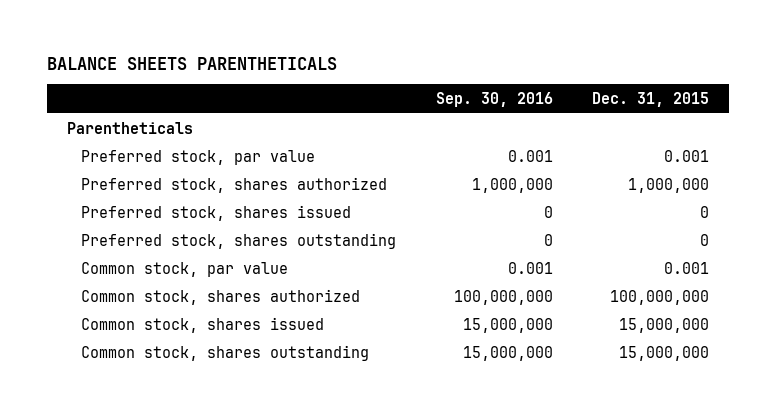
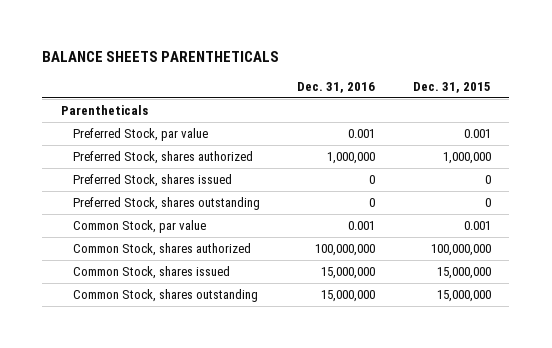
[435,92,553,108] Sep. 30, 2016 -> none
none -> [297,82,376,94] Dec. 31, 2016
[81,149,316,165] Preferred stock, par value -> [73,127,209,141] Preferred Stock, par value
[81,176,388,193] Preferred stock, shares authorized -> [73,150,254,164] Preferred Stock, shares authorized
[81,204,352,221] Preferred stock, shares issued -> [73,173,233,187] Preferred Stock, shares issued
[81,232,397,249] Preferred stock, shares outstanding -> [73,196,261,210] Preferred Stock, shares outstanding
[81,261,289,277] Common stock, par value -> [73,219,207,233] Common Stock, par value
[81,288,361,305] Common stock, shares authorized -> [73,242,252,256] Common Stock, shares authorized
[81,316,325,333] Common stock, shares issued -> [73,265,231,279] Common Stock, shares issued
[81,344,370,361] Common stock, shares outstanding -> [73,288,259,302] Common Stock, shares outstanding

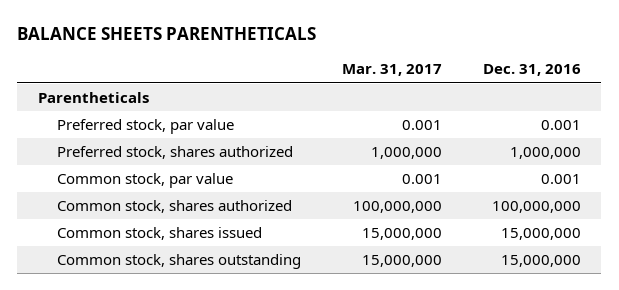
[412,82,491,94] Dec. 31, 2015 -> none
none -> [342,64,443,77] Mar. 31, 2017
[73,173,233,187] Preferred Stock, shares issued -> none
[73,196,261,210] Preferred Stock, shares outstanding -> none
[73,127,209,141] Preferred Stock, par value -> [57,119,235,135] Preferred stock, par value
[73,150,254,164] Preferred Stock, shares authorized -> [57,146,294,160] Preferred stock, shares authorized
[73,219,207,233] Common Stock, par value -> [57,173,234,189] Common stock, par value
[73,242,252,256] Common Stock, shares authorized -> [57,200,293,214] Common stock, shares authorized
[73,265,231,279] Common Stock, shares issued -> [57,227,263,241] Common stock, shares issued
[73,288,259,302] Common Stock, shares outstanding -> [57,254,302,270] Common stock, shares outstanding

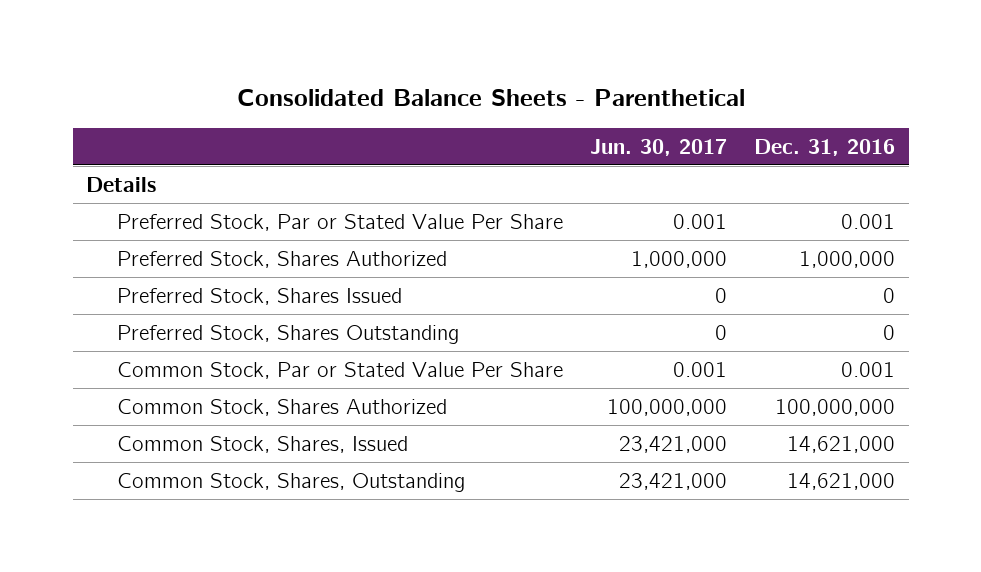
[17,27,317,41] BALANCE SHEETS PARENTHETICALS -> [236,89,745,107] Consolidated Balance Sheets - Parenthetical
[342,64,443,77] Mar. 31, 2017 -> none
none -> [589,138,727,156] Jun. 30, 2017
[37,92,149,104] Parentheticals -> none
none -> [86,177,157,193] Details
[57,119,235,135] Preferred stock, par value -> [116,214,563,232] Preferred Stock, Par or Stated Value Per Share
[57,146,294,160] Preferred stock, shares authorized -> [116,251,447,269] Preferred Stock, Shares Authorized
none -> [116,288,402,306] Preferred Stock, Shares Issued
none -> [116,325,459,345] Preferred Stock, Shares Outstanding
[57,173,234,189] Common stock, par value -> [116,362,563,380] Common Stock, Par or Stated Value Per Share
[57,200,293,214] Common stock, shares authorized -> [116,399,447,417] Common Stock, Shares Authorized
[57,227,263,241] Common stock, shares issued -> [116,436,408,454] Common Stock, Shares, Issued
[500,228,581,241] 15,000,000 -> [786,436,895,454] 14,621,000
[57,254,302,270] Common stock, shares outstanding -> [116,473,465,493] Common Stock, Shares, Outstanding
[500,255,581,268] 15,000,000 -> [786,473,895,491] 14,621,000

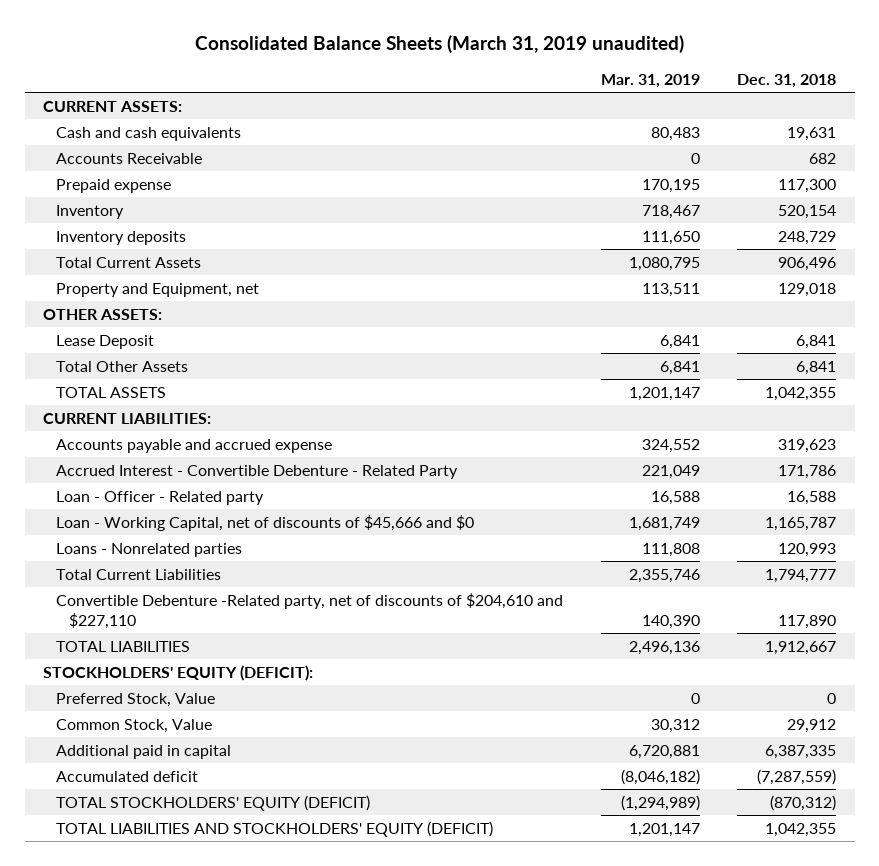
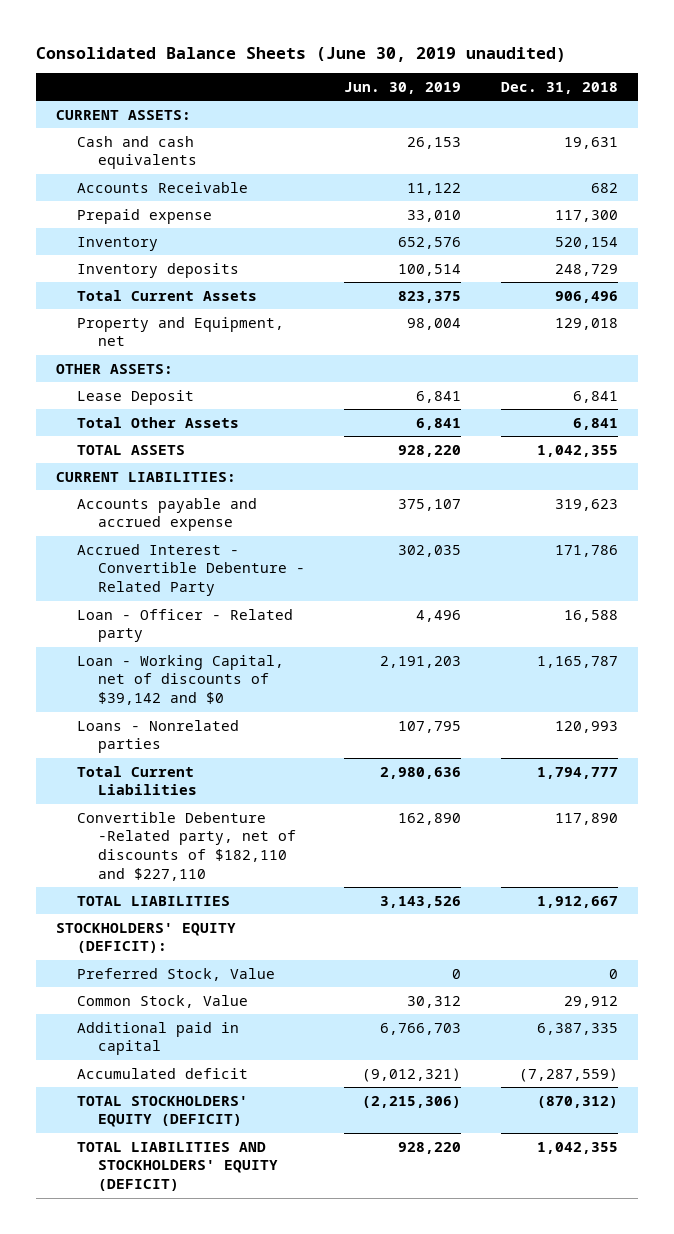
[194,34,684,53] Consolidated Balance Sheets (March 31, 2019 unaudited) -> [36,46,567,62] Consolidated Balance Sheets (June 30, 2019 unaudited)
[600,73,700,88] Mar. 31, 2019 -> none
none -> [344,81,462,94] Jun. 30, 2019
[56,514,475,531] Loan - Working Capital, net of discounts of $45,666 and $0 -> [76,654,284,706] Loan - Working Capital, net of discounts of $39,142 and $0
[56,592,564,629] Convertible Debenture -Related party, net of discounts of $204,610 and $227,110 -> [76,811,296,881] Convertible Debenture -Related party, net of discounts of $182,110 and $227,110

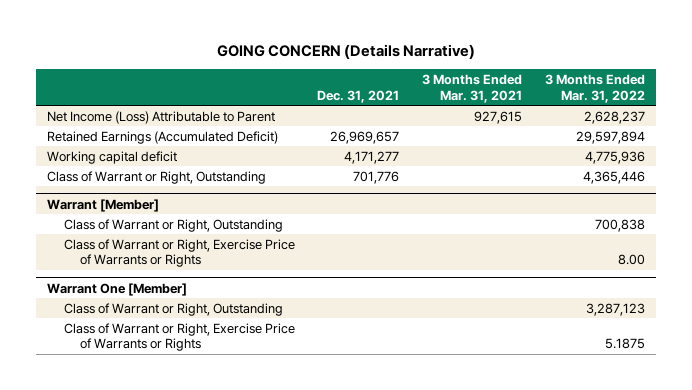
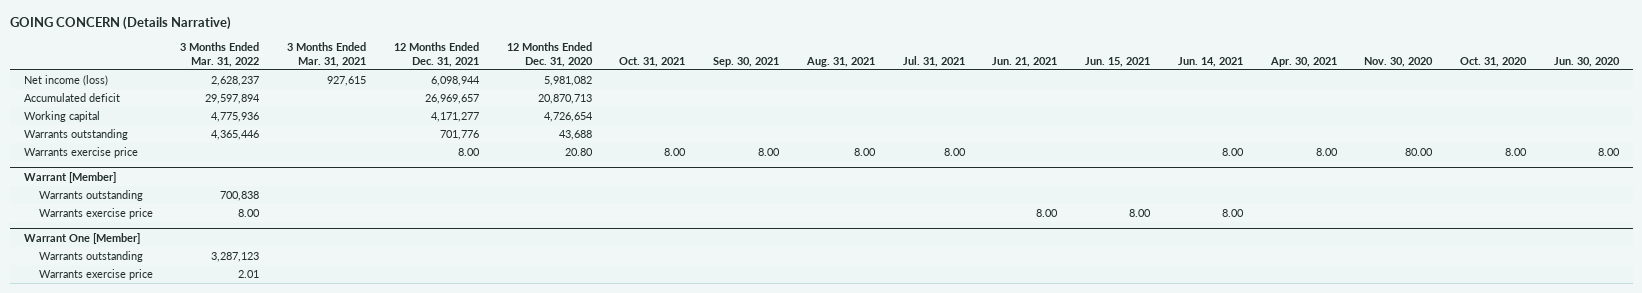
[317,89,400,103] Dec. 31, 2021 -> none
none -> [393,42,479,67] 12 Months Ended Dec. 31, 2021
none -> [506,42,593,67] 12 Months Ended Dec. 31, 2020
none -> [619,56,686,67] Oct. 31, 2021
none -> [713,56,780,67] Sep. 30, 2021
none -> [805,56,875,67] Aug. 31, 2021
none -> [902,55,965,67] Jul. 31, 2021
none -> [992,56,1058,67] Jun. 21, 2021
none -> [1085,56,1151,67] Jun. 15, 2021
none -> [1177,56,1243,67] Jun. 14, 2021
none -> [1269,56,1337,67] Apr. 30, 2021
none -> [1364,56,1434,67] Nov. 30, 2020
none -> [1460,56,1528,67] Oct. 31, 2020
none -> [1553,56,1620,67] Jun. 30, 2020
[47,110,276,124] Net Income (Loss) Attributable to Parent -> [23,75,108,87] Net income (loss)
[47,130,279,144] Retained Earnings (Accumulated Deficit) -> [23,93,120,103] Accumulated deficit
[47,150,178,164] Working capital deficit -> [23,111,100,123] Working capital
[47,170,267,184] Class of Warrant or Right, Outstanding -> [23,129,128,141] Warrants outstanding
none -> [23,147,138,159] Warrants exercise price
[63,218,283,232] Class of Warrant or Right, Outstanding -> [38,190,143,202] Warrants outstanding
[63,238,295,268] Class of Warrant or Right, Exercise Price of Warrants or Rights -> [38,208,153,220] Warrants exercise price
[63,302,283,316] Class of Warrant or Right, Outstanding -> [38,251,143,263] Warrants outstanding
[63,322,295,352] Class of Warrant or Right, Exercise Price of Warrants or Rights -> [38,269,153,281] Warrants exercise price
[604,338,645,350] 5.1875 -> [238,270,260,279] 2.01

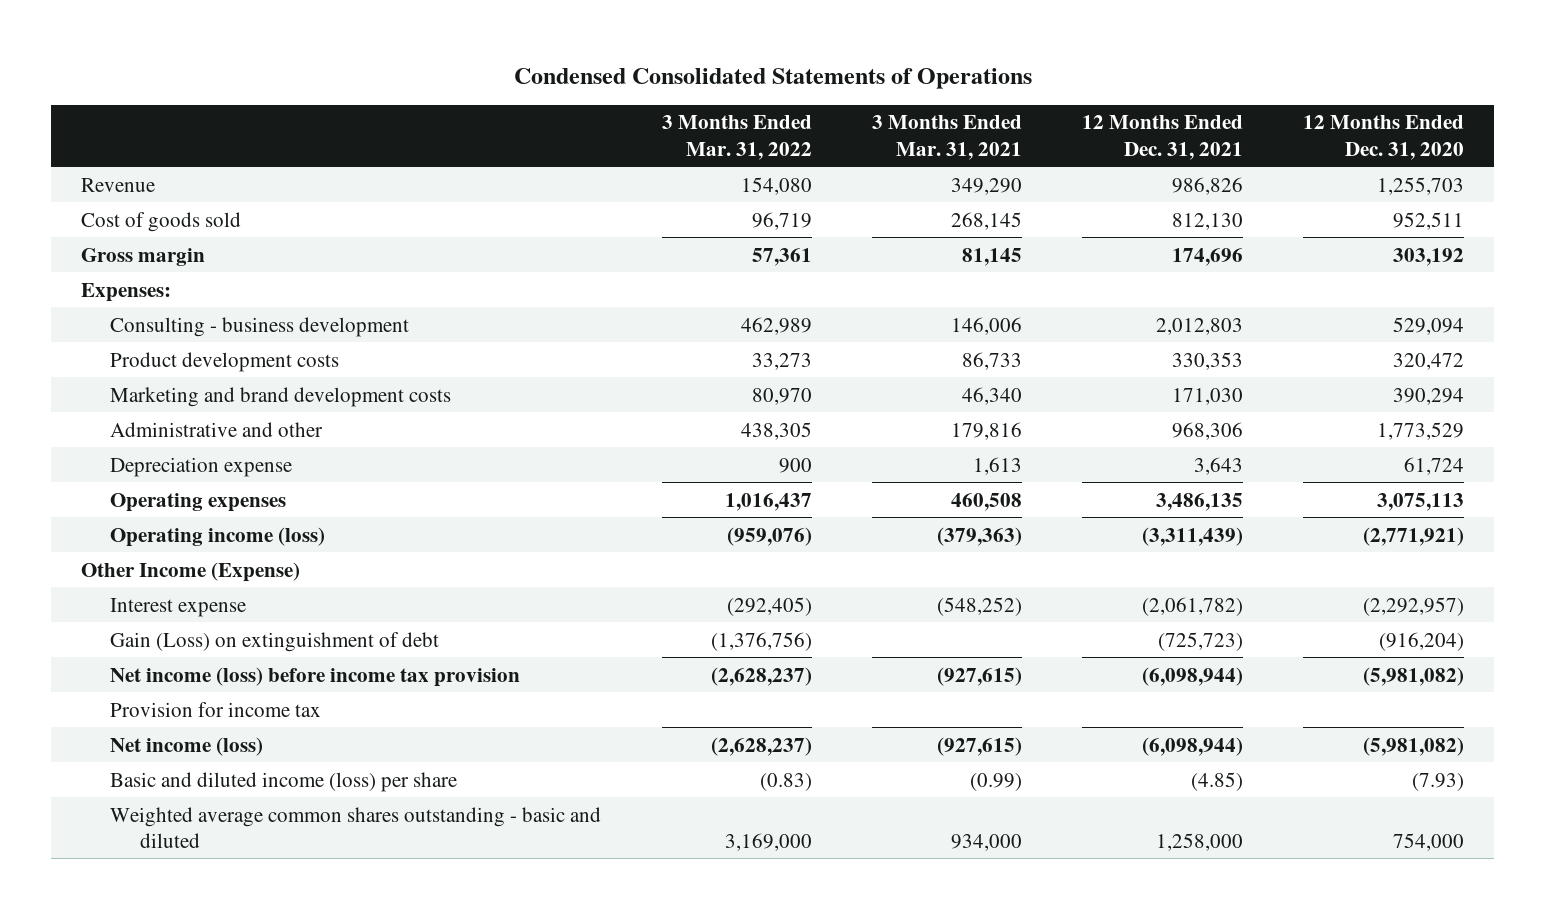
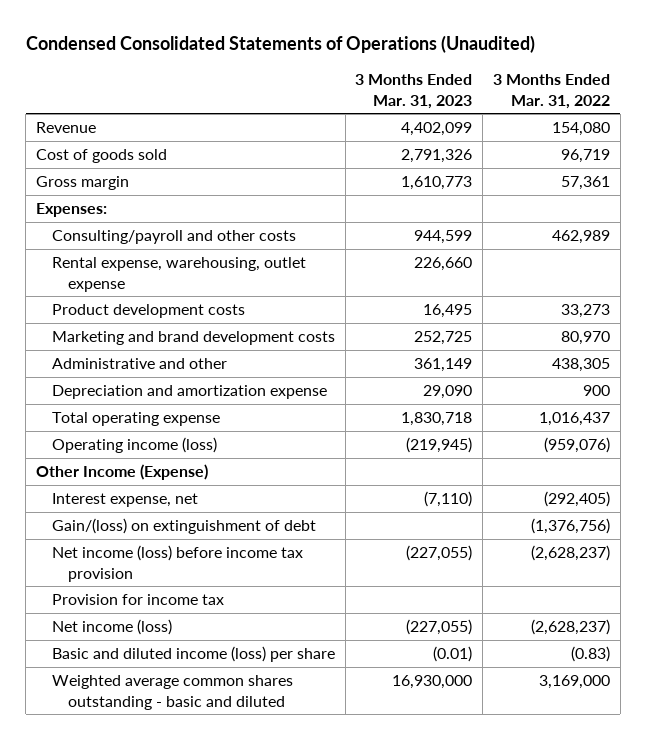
[513,67,1032,89] Condensed Consolidated Statements of Operations -> [25,35,535,54] Condensed Consolidated Statements of Operations (Unaudited)
[871,115,1022,160] 3 Months Ended Mar. 31, 2021 -> none
[1082,115,1244,160] 12 Months Ended Dec. 31, 2021 -> none
[1303,115,1465,160] 12 Months Ended Dec. 31, 2020 -> none
none -> [355,74,473,109] 3 Months Ended Mar. 31, 2023
[110,316,410,337] Consulting - business development -> [51,230,296,245] Consulting/payroll and other costs
none -> [51,257,306,292] Rental expense, warehousing, outlet expense
[110,456,293,477] Depreciation expense -> [51,385,327,400] Depreciation and amortization expense
[110,492,287,512] Operating expenses -> [51,412,220,427] Total operating expense
[110,597,247,617] Interest expense -> [51,493,198,508] Interest expense, net
[110,631,440,652] Gain (Loss) on extinguishment of debt -> [51,518,316,535] Gain/(loss) on extinguishment of debt

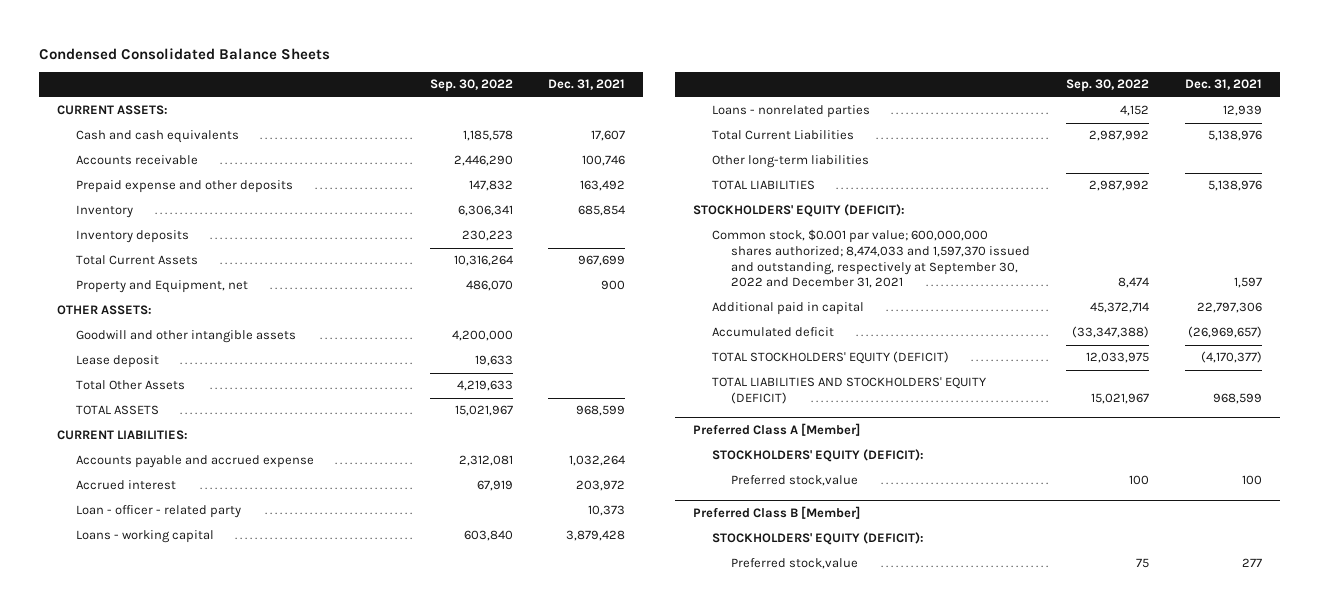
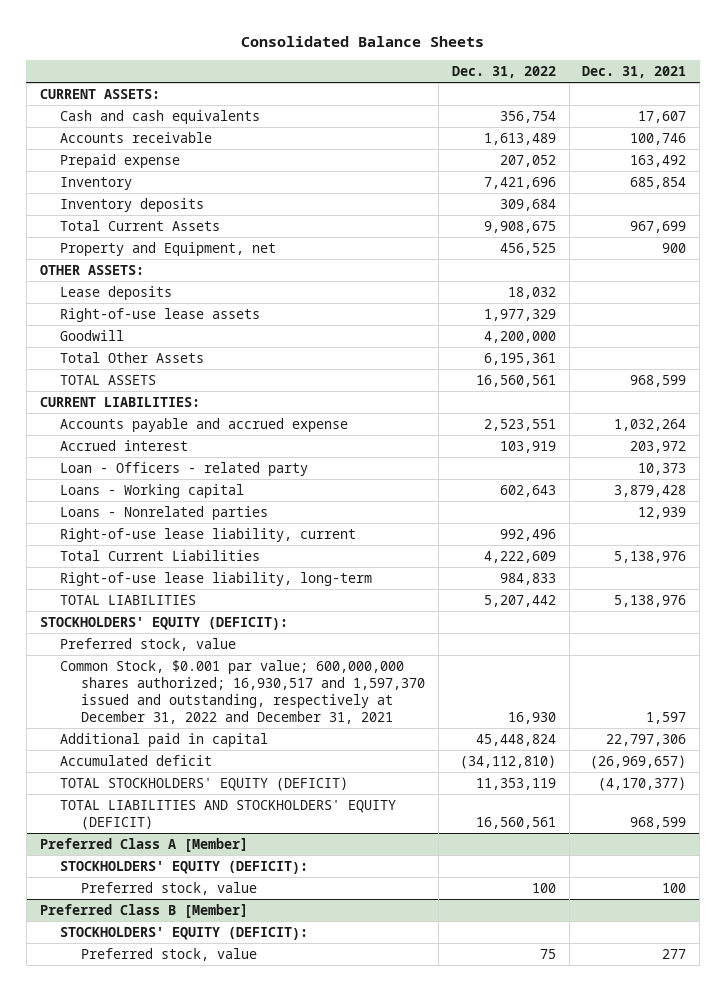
[39,47,331,60] Condensed Consolidated Balance Sheets -> [241,35,485,47] Consolidated Balance Sheets
[429,79,513,93] Sep. 30, 2022 -> none
none -> [451,66,556,79] Dec. 31, 2022
[75,180,293,194] Prepaid expense and other deposits -> [60,153,181,168] Prepaid expense
[75,330,296,344] Goodwill and other intangible assets -> none
[75,355,159,369] Lease deposit -> [60,285,173,300] Lease deposits
none -> [60,307,261,322] Right-of-use lease assets
none -> [60,329,125,341] Goodwill
[75,505,241,519] Loan - officer - related party -> [60,461,309,476] Loan - Officers - related party
[75,530,214,544] Loans - working capital -> [60,483,245,498] Loans - Working capital
[712,105,871,119] Loans - nonrelated parties -> [60,505,269,520] Loans - Nonrelated parties
none -> [60,527,357,542] Right-of-use lease liability, current
[712,155,870,169] Other long-term liabilities -> none
none -> [60,571,373,586] Right-of-use lease liability, long-term
none -> [60,637,237,651] Preferred stock, value
[712,229,1031,289] Common stock, $0.001 par value; 600,000,000 shares authorized; 8,474,033 and 1,597,370 issued and outstanding, respectively at September 30, 2022 and December 31, 2021 -> [60,659,425,725] Common Stock, $0.001 par value; 600,000,000 shares authorized; 16,930,517 and 1,597,370 issued and outstanding, respectively at December 31, 2022 and December 31, 2021
[731,475,859,487] Preferred stock,value -> [80,881,257,895] Preferred stock, value
[731,558,859,570] Preferred stock,value -> [80,947,257,961] Preferred stock, value

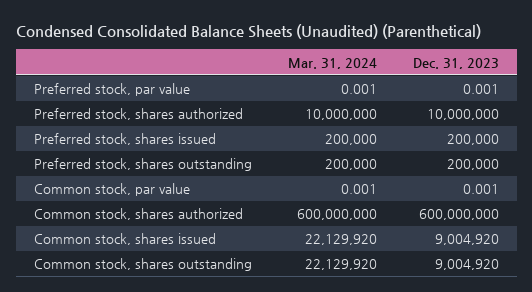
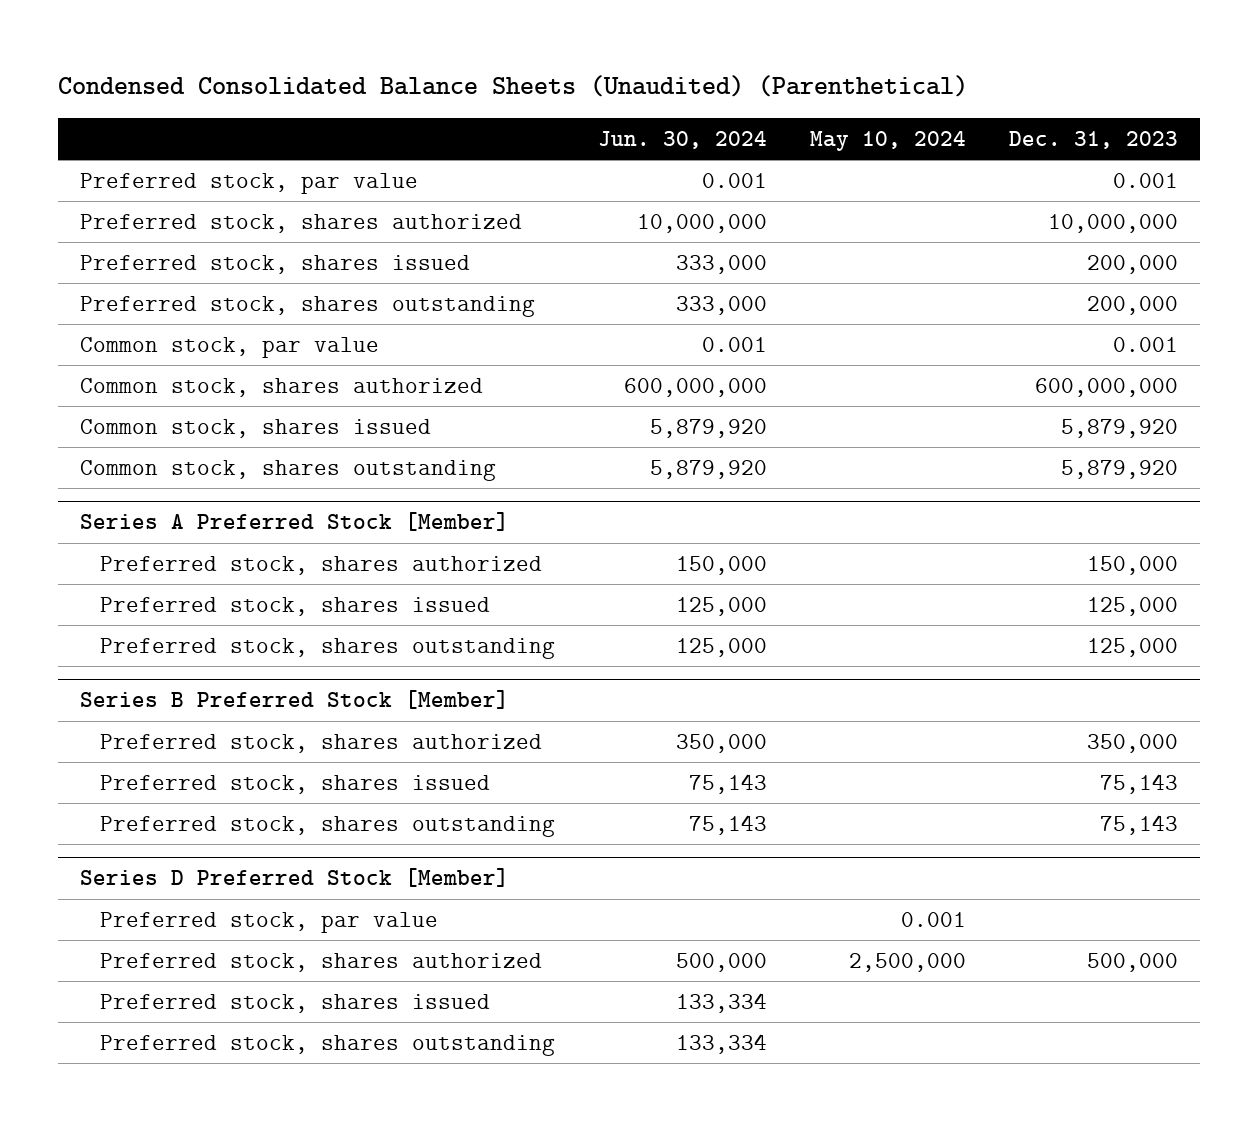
[287,57,377,69] Mar. 31, 2024 -> none
none -> [597,130,767,149] Jun. 30, 2024
none -> [810,130,967,151] May 10, 2024
[434,234,499,246] 9,004,920 -> [1061,418,1179,438] 5,879,920
[434,259,499,271] 9,004,920 -> [1061,459,1179,479] 5,879,920
none -> [79,512,509,532] Series A Preferred Stock [Member]
none -> [99,555,542,575] Preferred stock, shares authorized
none -> [99,596,490,616] Preferred stock, shares issued
none -> [99,637,555,659] Preferred stock, shares outstanding
none -> [79,690,509,710] Series B Preferred Stock [Member]
none -> [99,733,542,753] Preferred stock, shares authorized
none -> [99,774,490,794] Preferred stock, shares issued
none -> [99,815,555,837] Preferred stock, shares outstanding
none -> [79,868,509,888] Series D Preferred Stock [Member]
none -> [99,911,438,933] Preferred stock, par value
none -> [99,952,542,972] Preferred stock, shares authorized
none -> [99,993,490,1013] Preferred stock, shares issued
none -> [99,1034,555,1056] Preferred stock, shares outstanding

